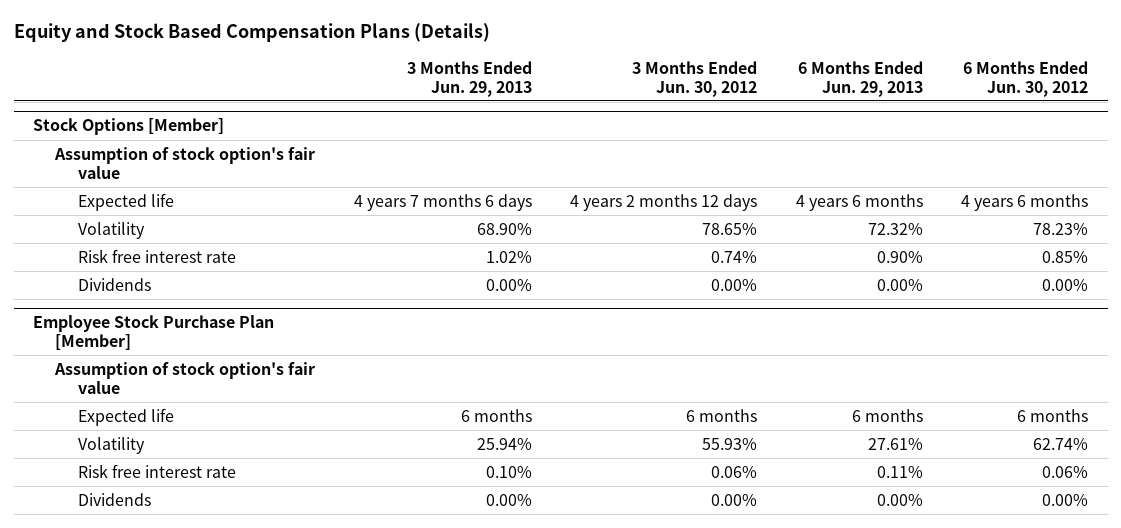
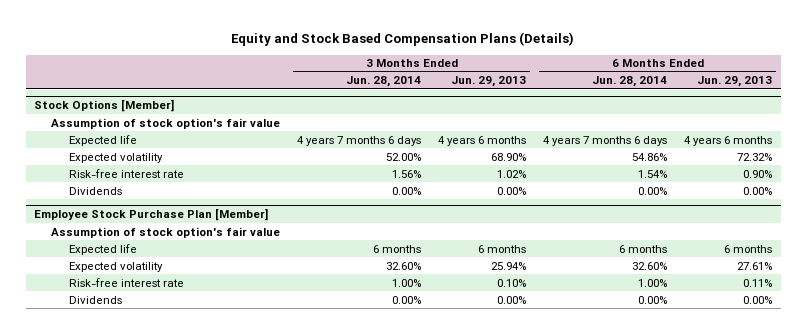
[632,60,758,97] 3 Months Ended Jun. 30, 2012 -> none
[963,60,1089,97] 6 Months Ended Jun. 30, 2012 -> none
none -> [346,76,422,88] Jun. 28, 2014
none -> [592,76,668,88] Jun. 28, 2014
[353,193,532,211] 4 years 7 months 6 days -> [438,135,527,146] 4 years 6 months
[78,221,146,239] Volatility -> [68,152,163,163] Expected volatility
[78,248,237,263] Risk free interest rate -> [68,168,184,178] Risk-free interest rate
[78,436,146,454] Volatility -> [68,261,163,272] Expected volatility
[78,463,237,478] Risk free interest rate -> [68,277,184,287] Risk-free interest rate

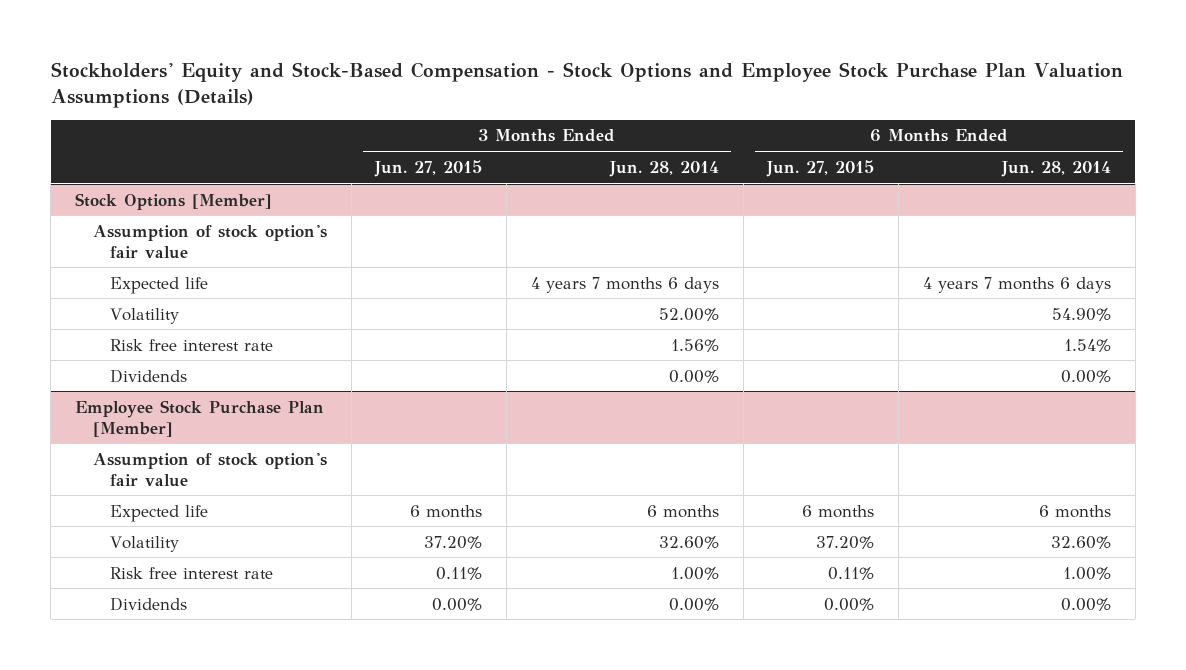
[231,32,575,47] Equity and Stock Based Compensation Plans (Details) -> [50,61,1123,108] Stockholders' Equity and Stock-Based Compensation - Stock Options and Employee Stock Purchase Plan Valuation Assumptions (Details)
[451,76,527,88] Jun. 29, 2013 -> none
[697,76,773,88] Jun. 29, 2013 -> none
none -> [374,159,483,177] Jun. 27, 2015
none -> [766,159,875,177] Jun. 27, 2015
[68,152,163,163] Expected volatility -> [110,307,180,324] Volatility
[632,152,668,161] 54.86% -> [1051,307,1111,321] 54.90%
[68,168,184,178] Risk-free interest rate -> [110,338,274,351] Risk free interest rate
[68,261,163,272] Expected volatility -> [110,535,180,552] Volatility
[68,277,184,287] Risk-free interest rate -> [110,566,274,579] Risk free interest rate

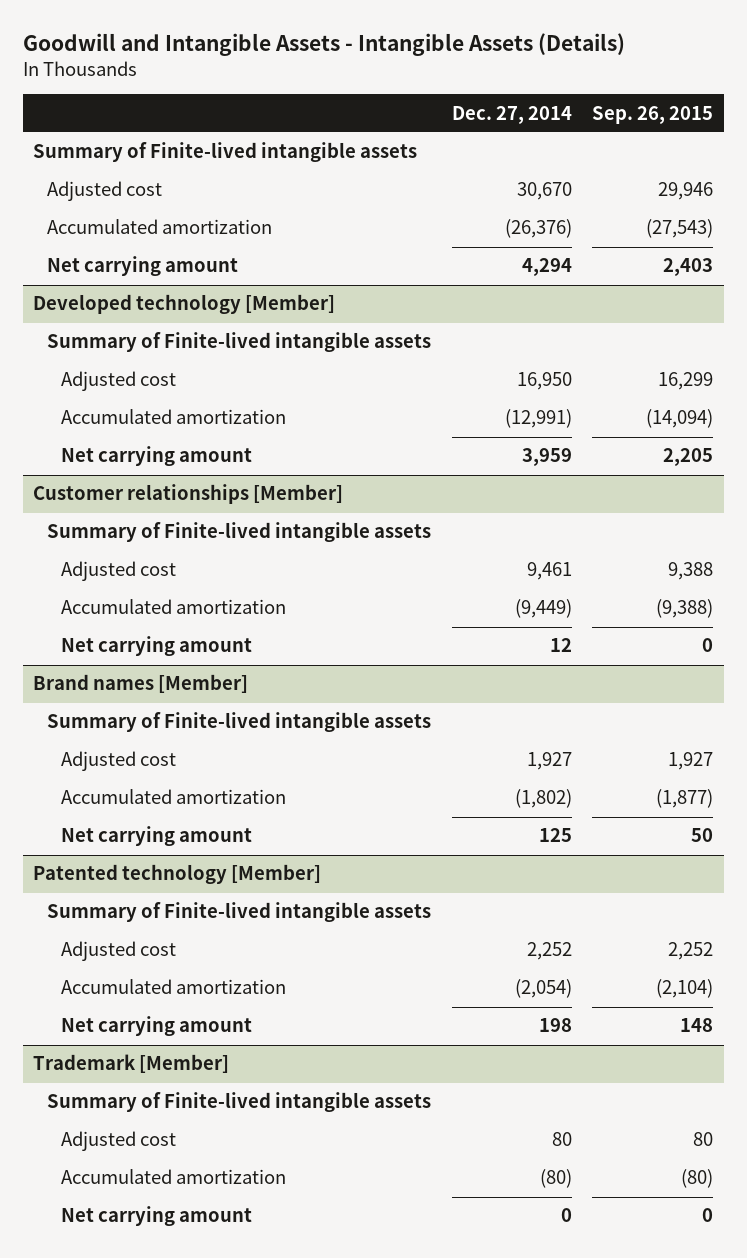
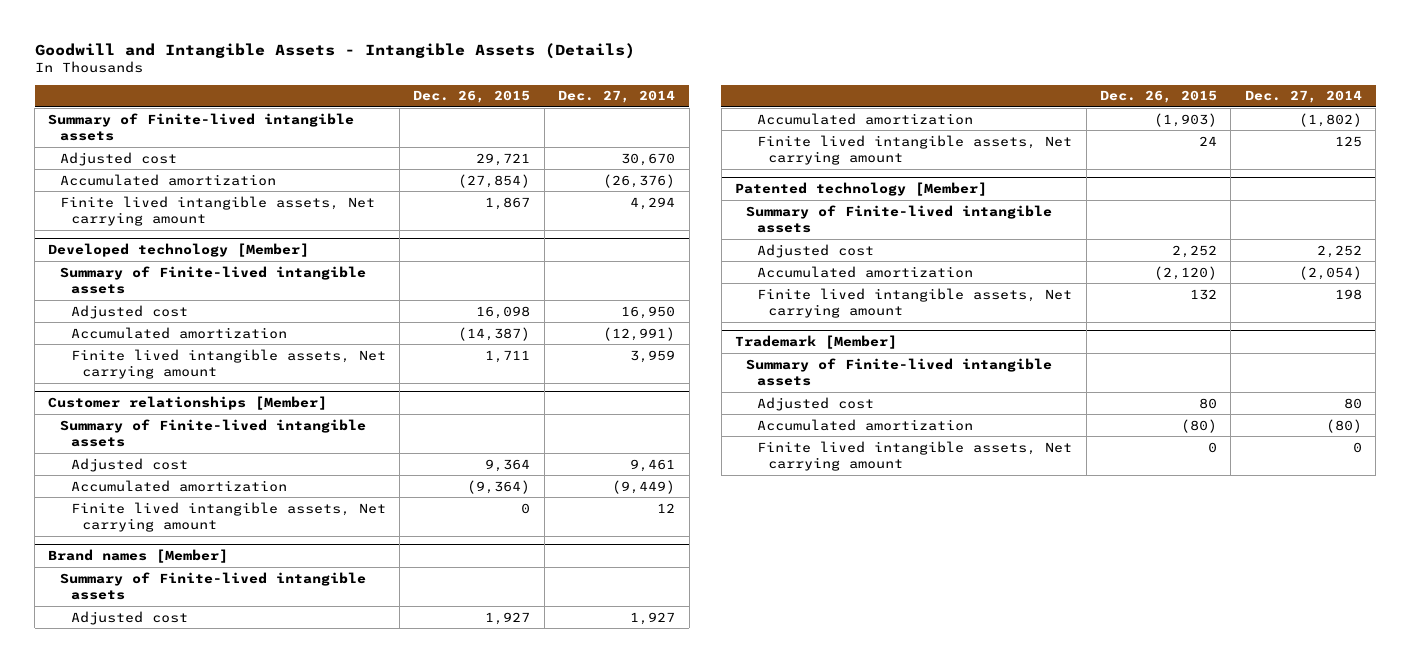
[592,105,714,124] Sep. 26, 2015 -> none
none -> [413,90,531,104] Dec. 26, 2015
[47,256,239,277] Net carrying amount -> [59,195,375,227] Finite lived intangible assets, Net carrying amount
[61,446,253,467] Net carrying amount -> [70,348,386,380] Finite lived intangible assets, Net carrying amount
[61,636,253,657] Net carrying amount -> [70,501,386,533] Finite lived intangible assets, Net carrying amount
[61,826,253,847] Net carrying amount -> [757,134,1073,166] Finite lived intangible assets, Net carrying amount
[61,1016,253,1037] Net carrying amount -> [757,287,1073,319] Finite lived intangible assets, Net carrying amount
[61,1206,253,1227] Net carrying amount -> [757,440,1073,472] Finite lived intangible assets, Net carrying amount

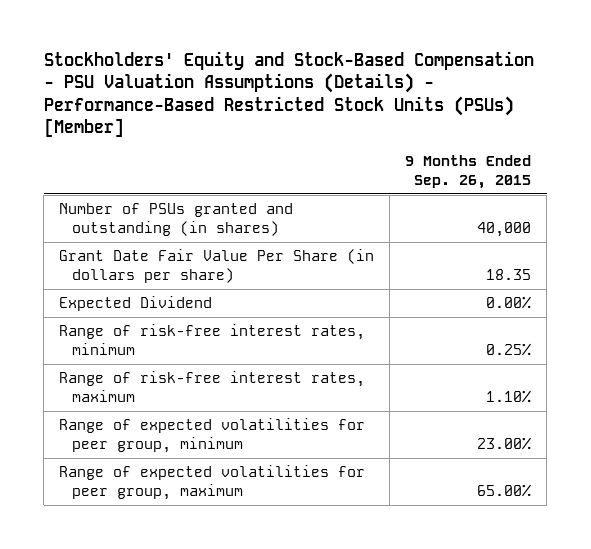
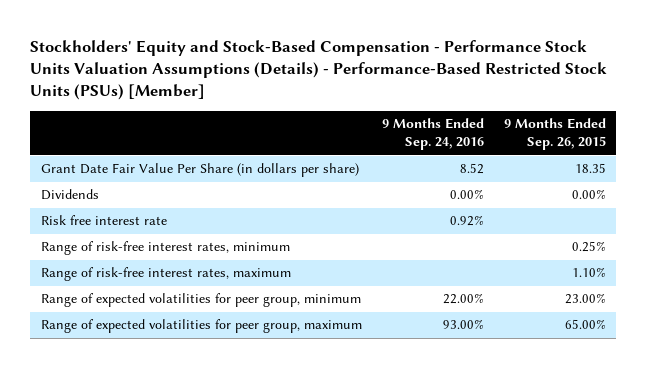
[43,51,534,137] Stockholders' Equity and Stock-Based Compensation - PSU Valuation Assumptions (Details) - Performance-Based Restricted Stock Units (PSUs) [Member] -> [30,40,608,101] Stockholders' Equity and Stock-Based Compensation - Performance Stock Units Valuation Assumptions (Details) - Performance-Based Restricted Stock Units (PSUs) [Member]
none -> [381,118,484,151] 9 Months Ended Sep. 24, 2016
[59,203,294,236] Number of PSUs granted and outstanding (in shares) -> none
[59,296,213,312] Expected Dividend -> [40,189,99,201] Dividends
none -> [40,215,167,226] Risk free interest rate

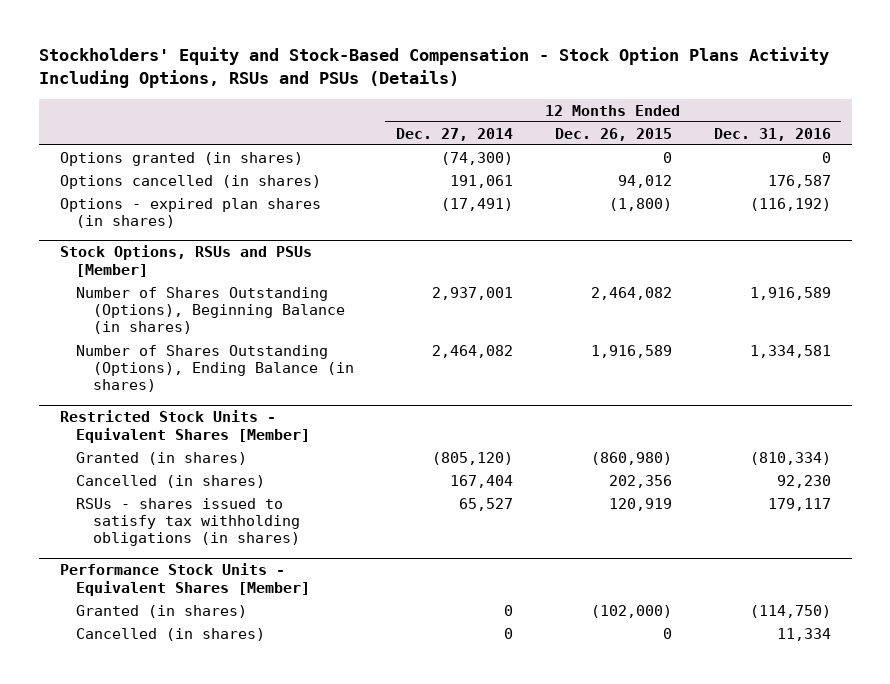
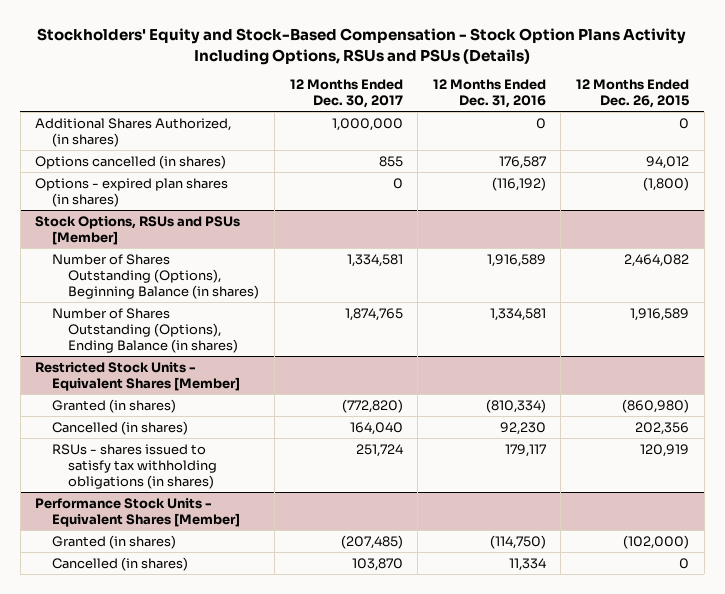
[395,127,513,141] Dec. 27, 2014 -> none
none -> [289,79,403,109] 12 Months Ended Dec. 30, 2017
[59,151,303,166] Options granted (in shares) -> none
none -> [35,117,232,147] Additional Shares Authorized, (in shares)

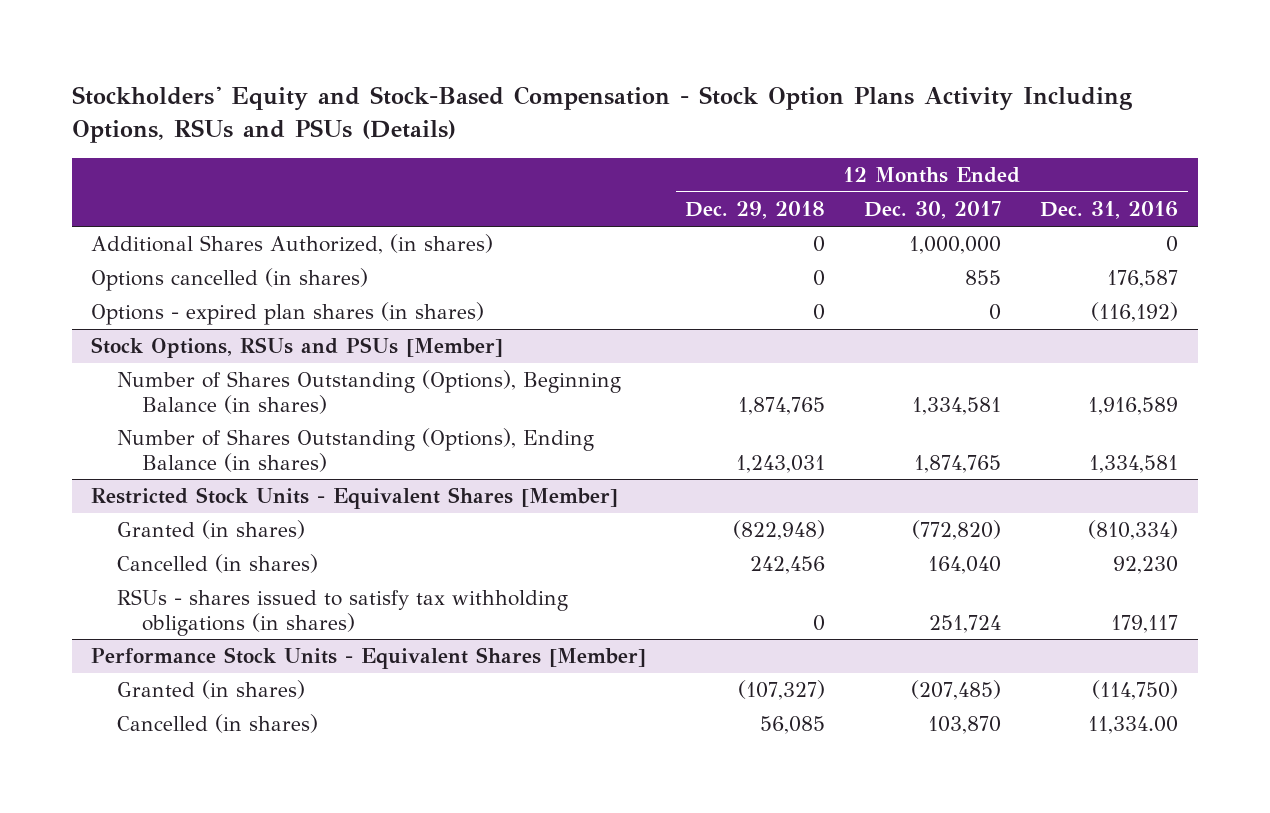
[576,79,690,109] 12 Months Ended Dec. 26, 2015 -> none
none -> [685,201,826,220] Dec. 29, 2018
[508,557,546,571] 11,334 -> [1088,716,1179,735] 11,334.00

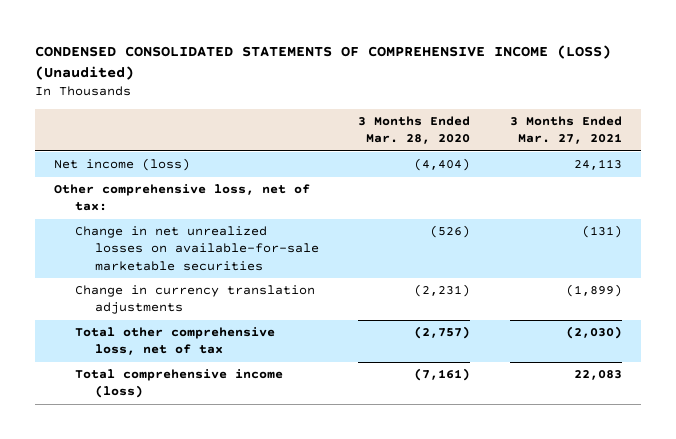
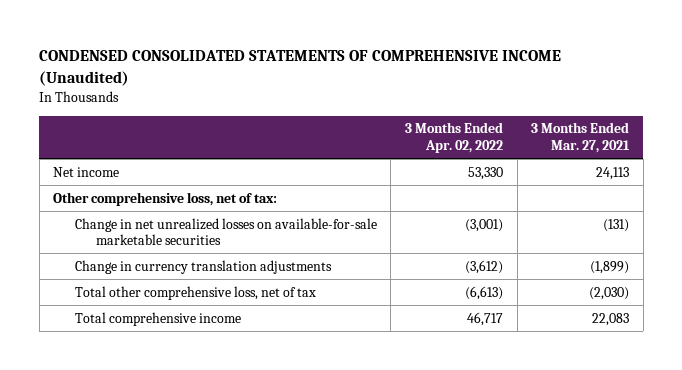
[34,44,611,80] CONDENSED CONSOLIDATED STATEMENTS OF COMPREHENSIVE INCOME (LOSS) (Unaudited) -> [39,50,562,86] CONDENSED CONSOLIDATED STATEMENTS OF COMPREHENSIVE INCOME (Unaudited)
[358,116,471,145] 3 Months Ended Mar. 28, 2020 -> none
none -> [404,122,503,153] 3 Months Ended Apr. 02, 2022
[54,158,191,172] Net income (loss) -> [53,166,120,177] Net income
[74,369,283,399] Total comprehensive income (loss) -> [74,311,241,326] Total comprehensive income

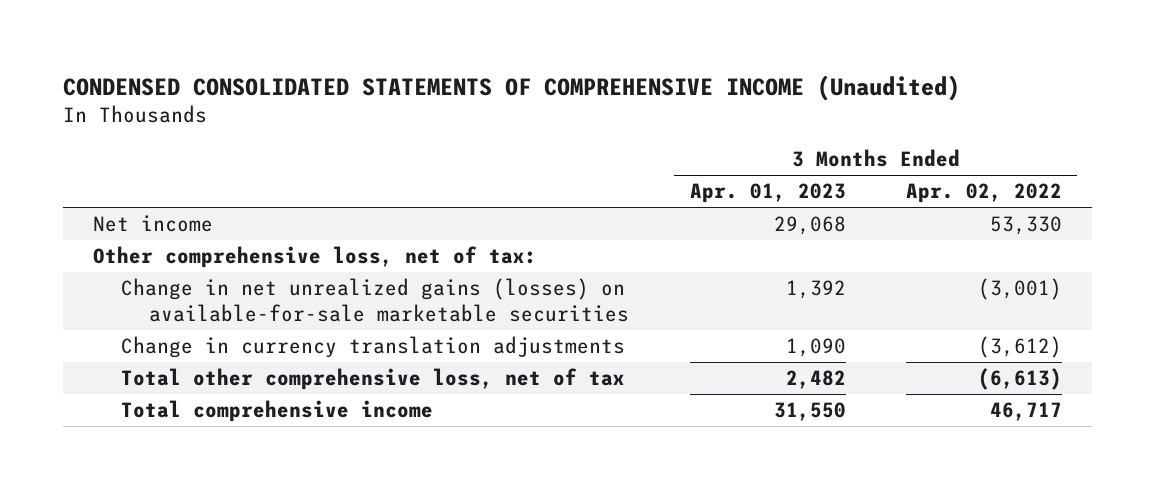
[531,122,631,153] 3 Months Ended Mar. 27, 2021 -> none
none -> [689,183,846,204] Apr. 01, 2023
[74,217,377,246] Change in net unrealized losses on available-for-sale marketable securities -> [121,278,630,322] Change in net unrealized gains (losses) on available-for-sale marketable securities

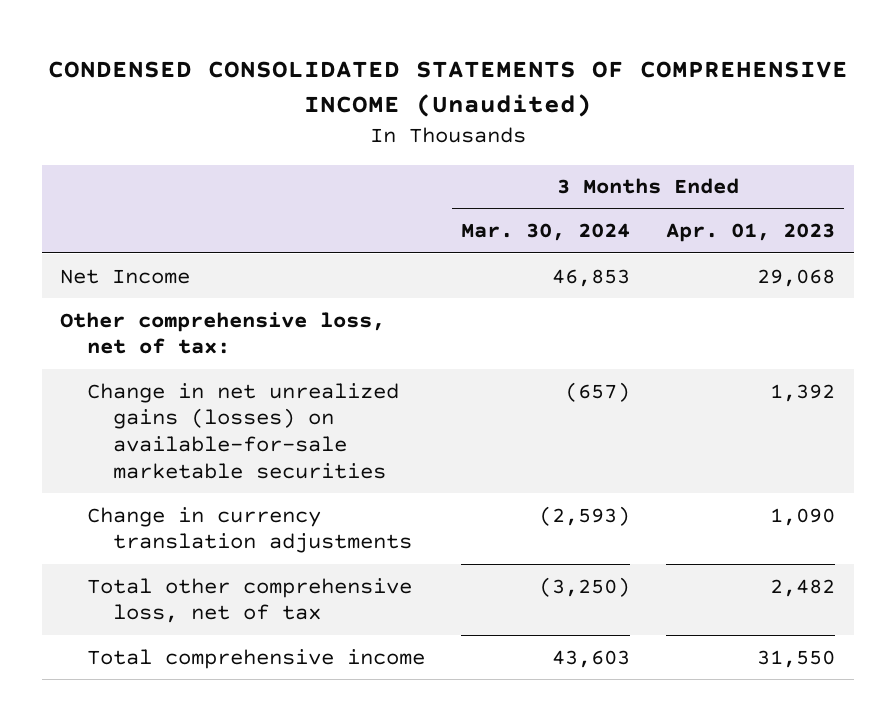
[905,183,1062,204] Apr. 02, 2022 -> none
none -> [461,223,631,242] Mar. 30, 2024
[93,215,214,233] Net income -> [60,268,191,284] Net Income

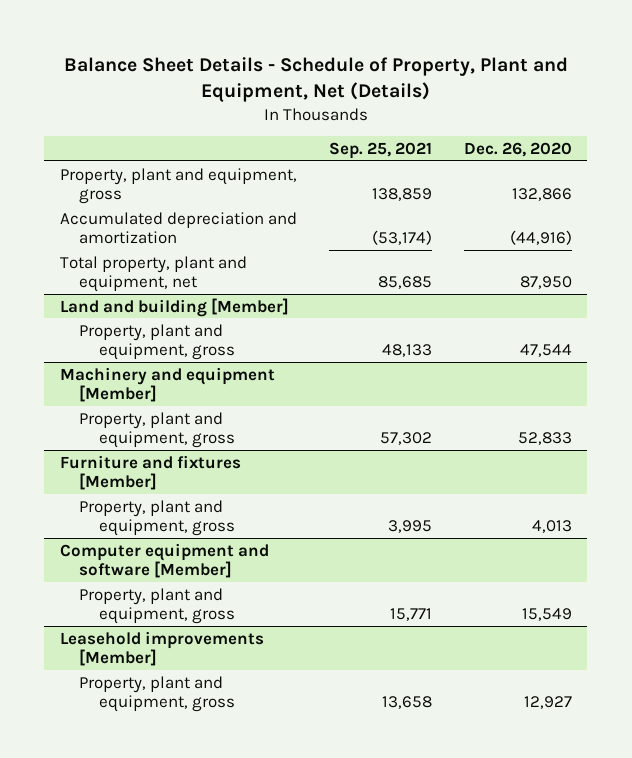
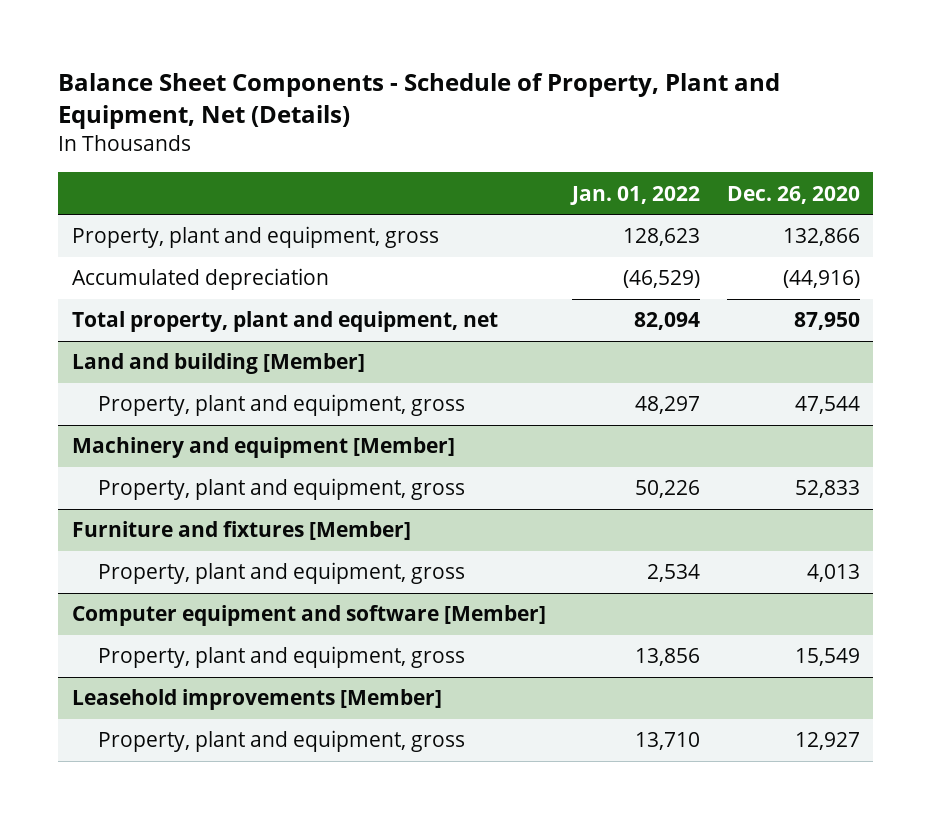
[63,56,568,102] Balance Sheet Details - Schedule of Property, Plant and Equipment, Net (Details) -> [58,72,781,130] Balance Sheet Components - Schedule of Property, Plant and Equipment, Net (Details)
[328,141,432,159] Sep. 25, 2021 -> none
none -> [570,185,701,205] Jan. 01, 2022
[60,211,298,245] Accumulated depreciation and amortization -> [71,268,329,291] Accumulated depreciation

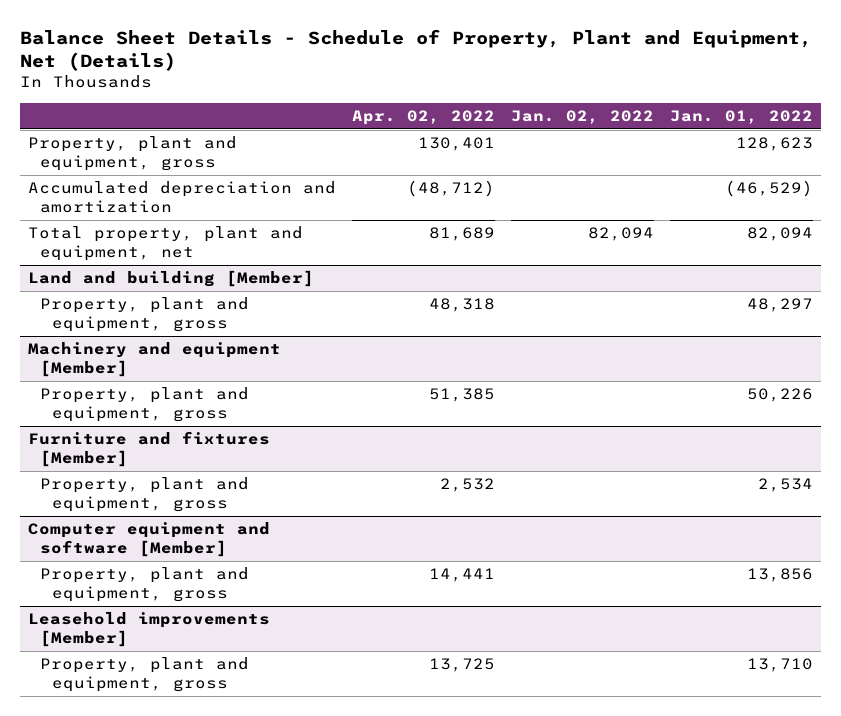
[58,72,781,130] Balance Sheet Components - Schedule of Property, Plant and Equipment, Net (Details) -> [20,28,813,72] Balance Sheet Details - Schedule of Property, Plant and Equipment, Net (Details)
[726,185,860,204] Dec. 26, 2020 -> none
none -> [352,109,496,125] Apr. 02, 2022
none -> [511,109,655,124] Jan. 02, 2022
[71,268,329,291] Accumulated depreciation -> [28,181,337,214] Accumulated depreciation and amortization

